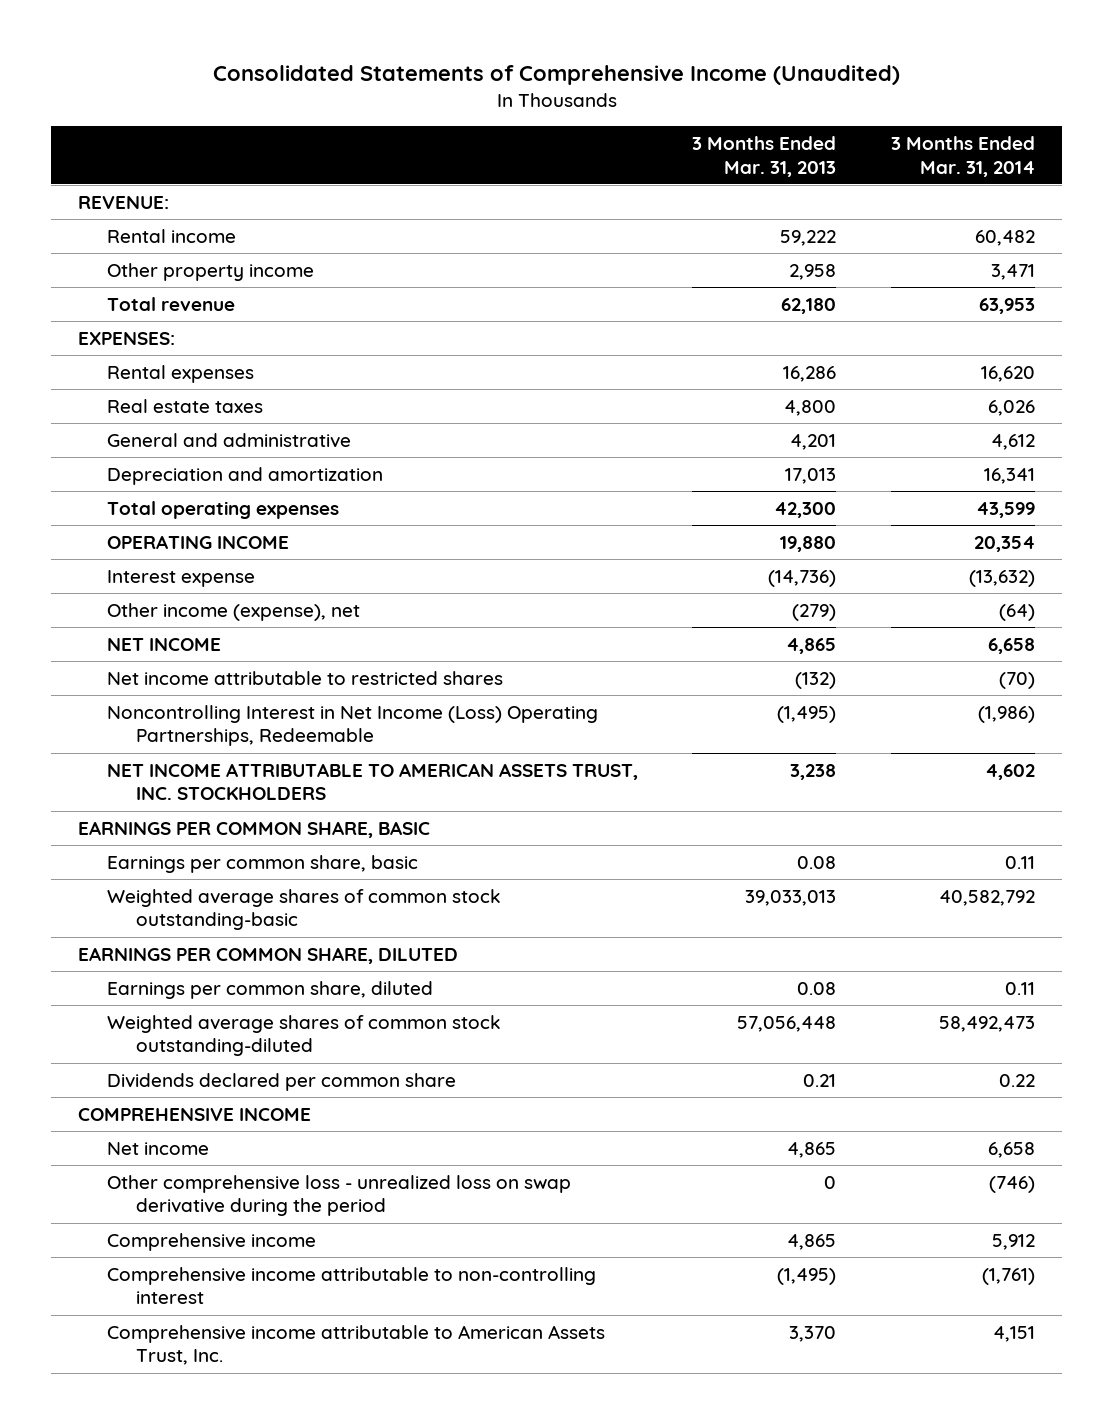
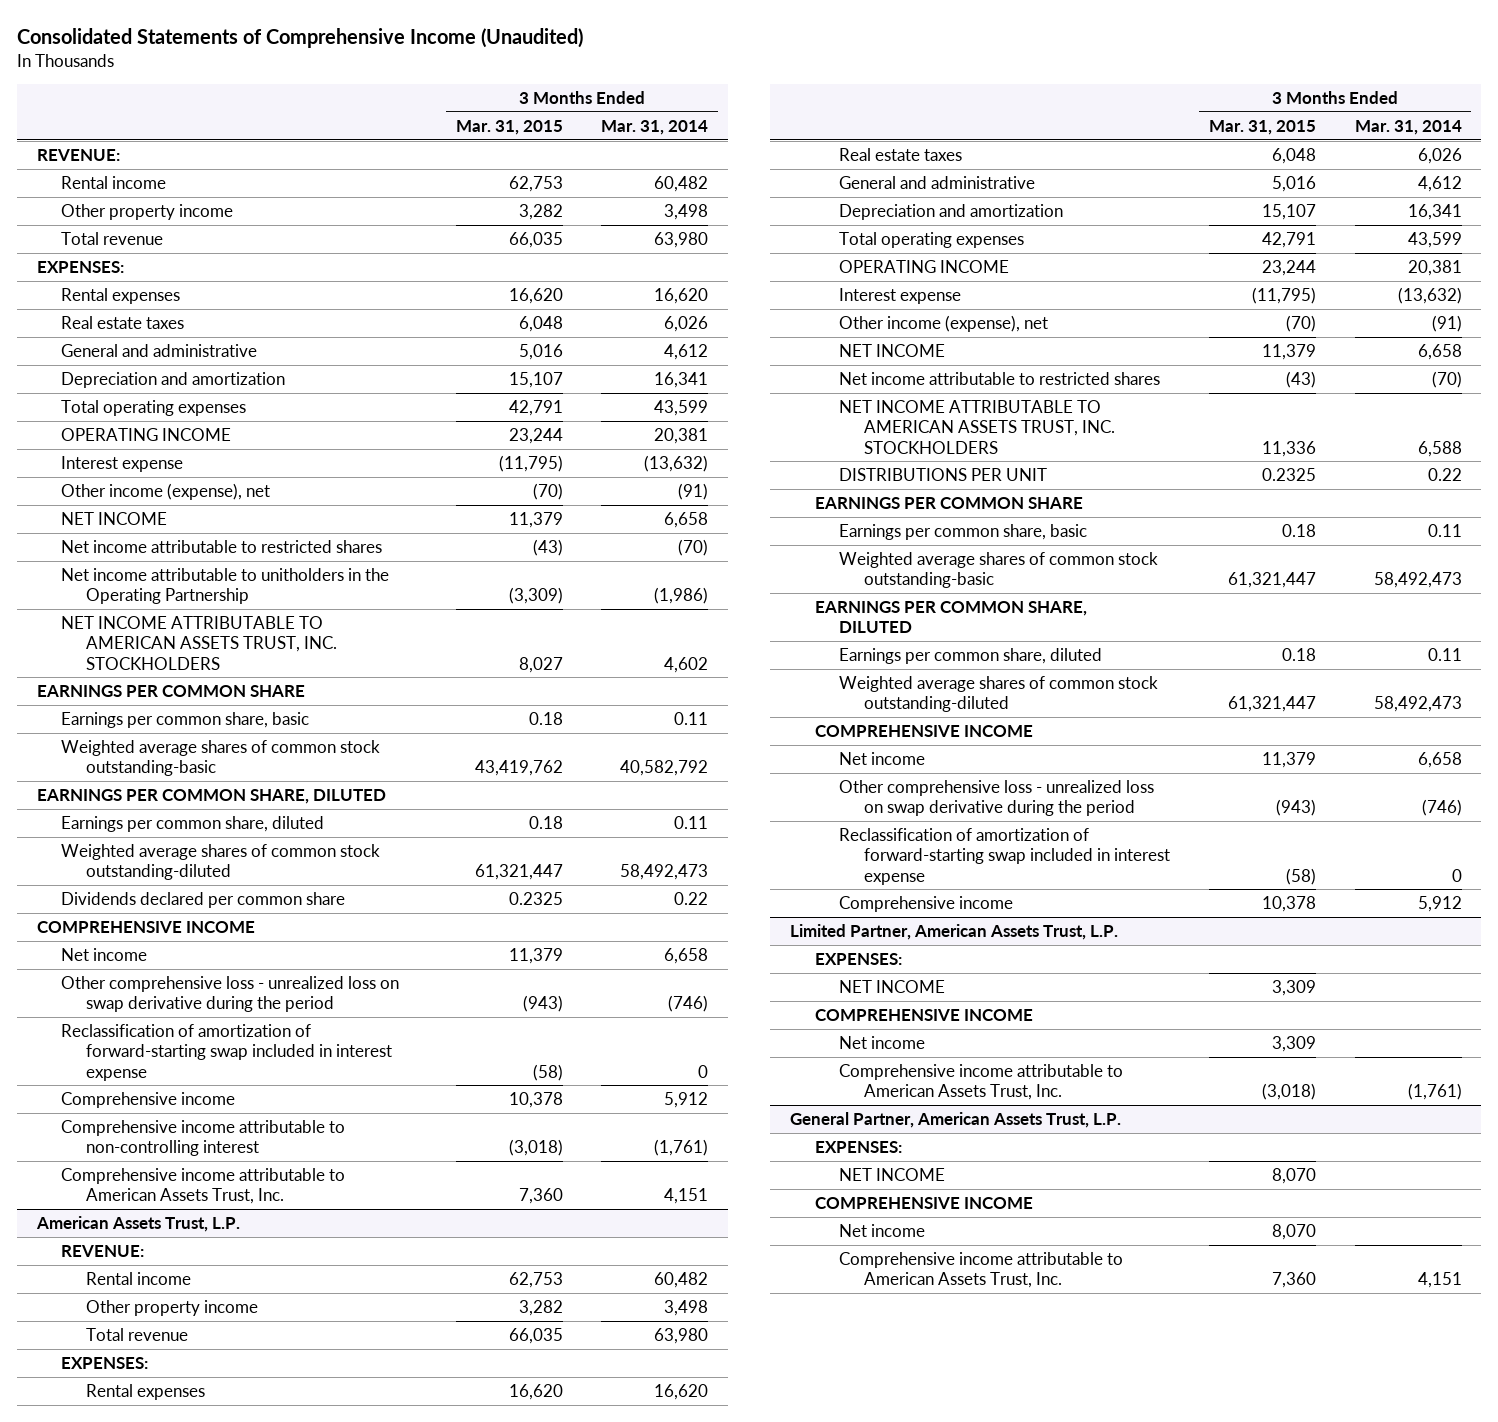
[692,136,837,177] 3 Months Ended Mar. 31, 2013 -> none
none -> [455,119,563,135] Mar. 31, 2015
[990,264,1035,281] 3,471 -> [664,204,709,221] 3,498
[978,298,1035,315] 63,953 -> [654,232,709,249] 63,980
[973,536,1035,553] 20,354 -> [654,428,709,445] 20,381
[998,604,1035,622] (64) -> [678,483,709,501] (91)
[106,705,598,747] Noncontrolling Interest in Net Income (Loss) Operating Partnerships, Redeemable -> [61,568,390,605] Net income attributable to unitholders in the Operating Partnership
[78,821,431,839] EARNINGS PER COMMON SHARE, BASIC -> [36,685,305,698] EARNINGS PER COMMON SHARE
none -> [61,1024,393,1081] Reclassification of amortization of forward-starting swap included in interest expense
none -> [35,1216,240,1233] American Assets Trust, L.P.
none -> [61,1245,145,1258] REVENUE:
none -> [86,1272,192,1286] Rental income
none -> [86,1300,259,1317] Other property income
none -> [86,1328,189,1342] Total revenue
none -> [61,1357,149,1370] EXPENSES:
none -> [86,1384,206,1401] Rental expenses
none -> [839,148,963,162] Real estate taxes
none -> [839,176,1036,190] General and administrative
none -> [839,204,1064,221] Depreciation and amortization
none -> [839,232,1025,249] Total operating expenses
none -> [839,260,1010,274] OPERATING INCOME
none -> [839,288,962,305] Interest expense
none -> [839,315,1049,333] Other income (expense), net
none -> [839,344,946,358] NET INCOME
none -> [839,372,1161,386] Net income attributable to restricted shares
none -> [839,400,1116,454] NET INCOME ATTRIBUTABLE TO AMERICAN ASSETS TRUST, INC. STOCKHOLDERS
none -> [839,468,1048,482] DISTRIBUTIONS PER UNIT
none -> [814,497,1083,510] EARNINGS PER COMMON SHARE
none -> [839,524,1088,541] Earnings per common share, basic
none -> [839,552,1159,589] Weighted average shares of common stock outstanding-basic
none -> [814,601,1087,634] EARNINGS PER COMMON SHARE, DILUTED
none -> [839,648,1103,665] Earnings per common share, diluted
none -> [839,676,1159,713] Weighted average shares of common stock outstanding-diluted
none -> [814,725,1033,738] COMPREHENSIVE INCOME
none -> [839,752,926,766] Net income
none -> [839,780,1155,817] Other comprehensive loss - unrealized loss on swap derivative during the period
none -> [839,828,1171,885] Reclassification of amortization of forward-starting swap included in interest expense
none -> [839,896,1014,913] Comprehensive income
none -> [789,924,1118,941] Limited Partner, American Assets Trust, L.P.
none -> [814,953,902,966] EXPENSES:
none -> [839,980,946,994] NET INCOME
none -> [814,1009,1033,1022] COMPREHENSIVE INCOME
none -> [839,1036,926,1050] Net income
none -> [839,1064,1124,1101] Comprehensive income attributable to American Assets Trust, Inc.
none -> [789,1112,1121,1129] General Partner, American Assets Trust, L.P.
none -> [814,1141,902,1154] EXPENSES:
none -> [839,1168,946,1182] NET INCOME
none -> [814,1197,1033,1210] COMPREHENSIVE INCOME
none -> [839,1224,926,1238] Net income
none -> [839,1252,1124,1289] Comprehensive income attributable to American Assets Trust, Inc.

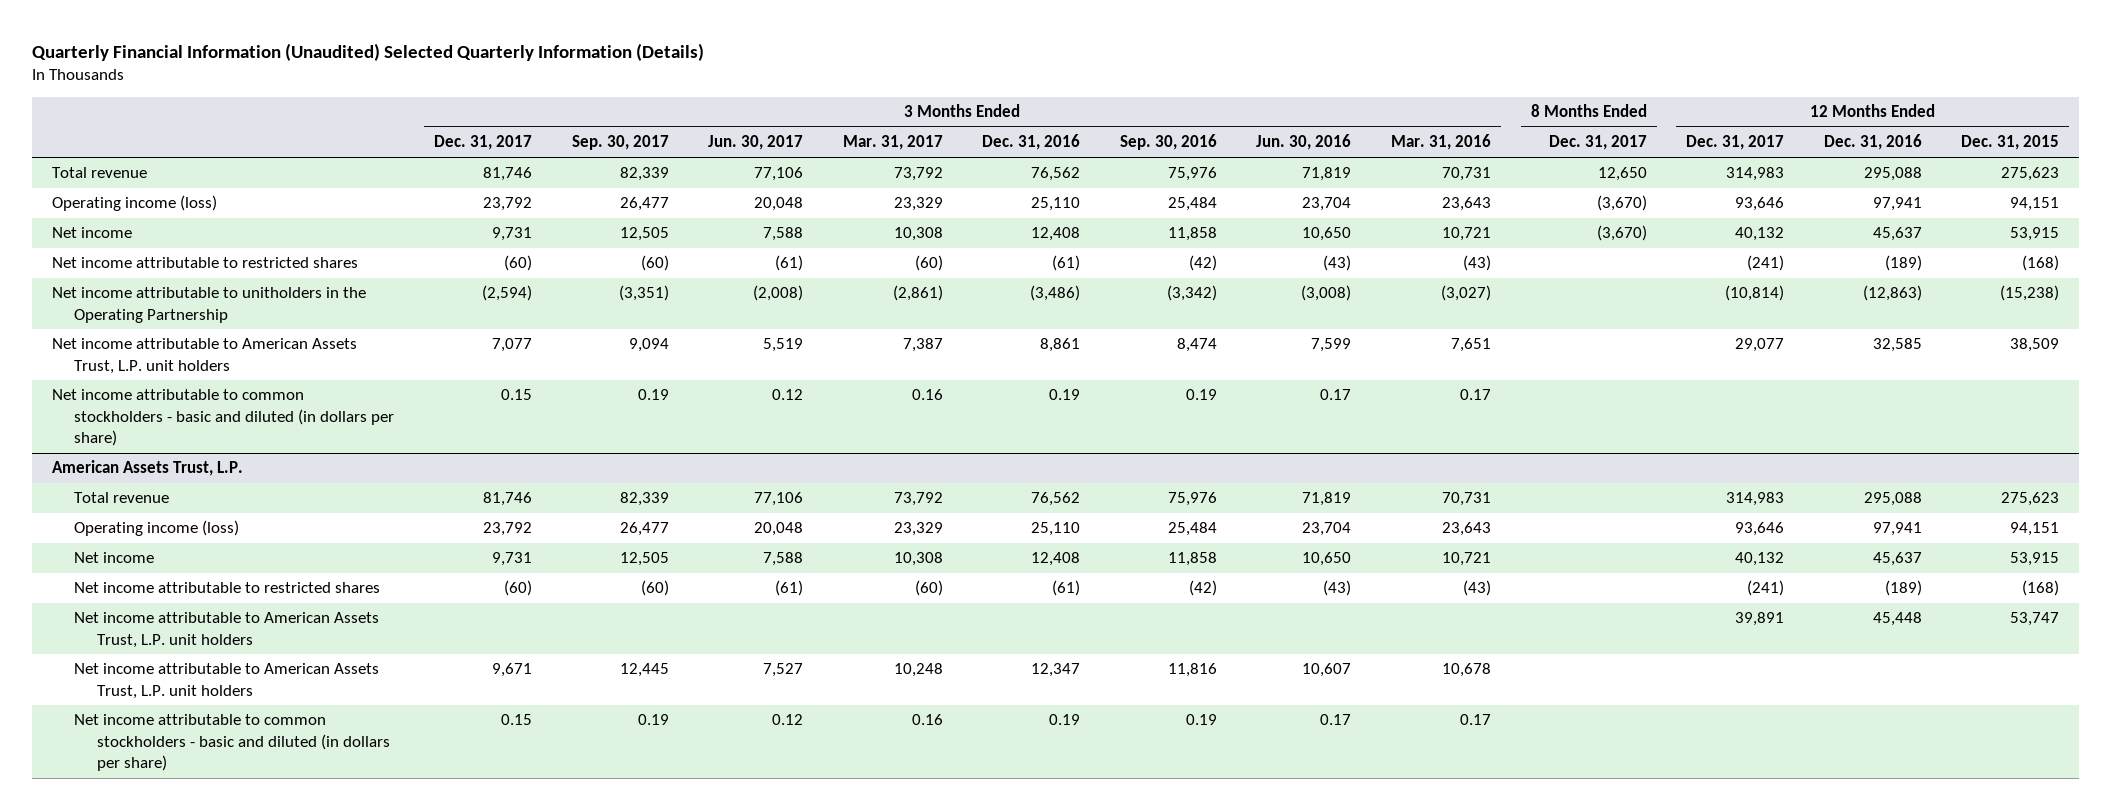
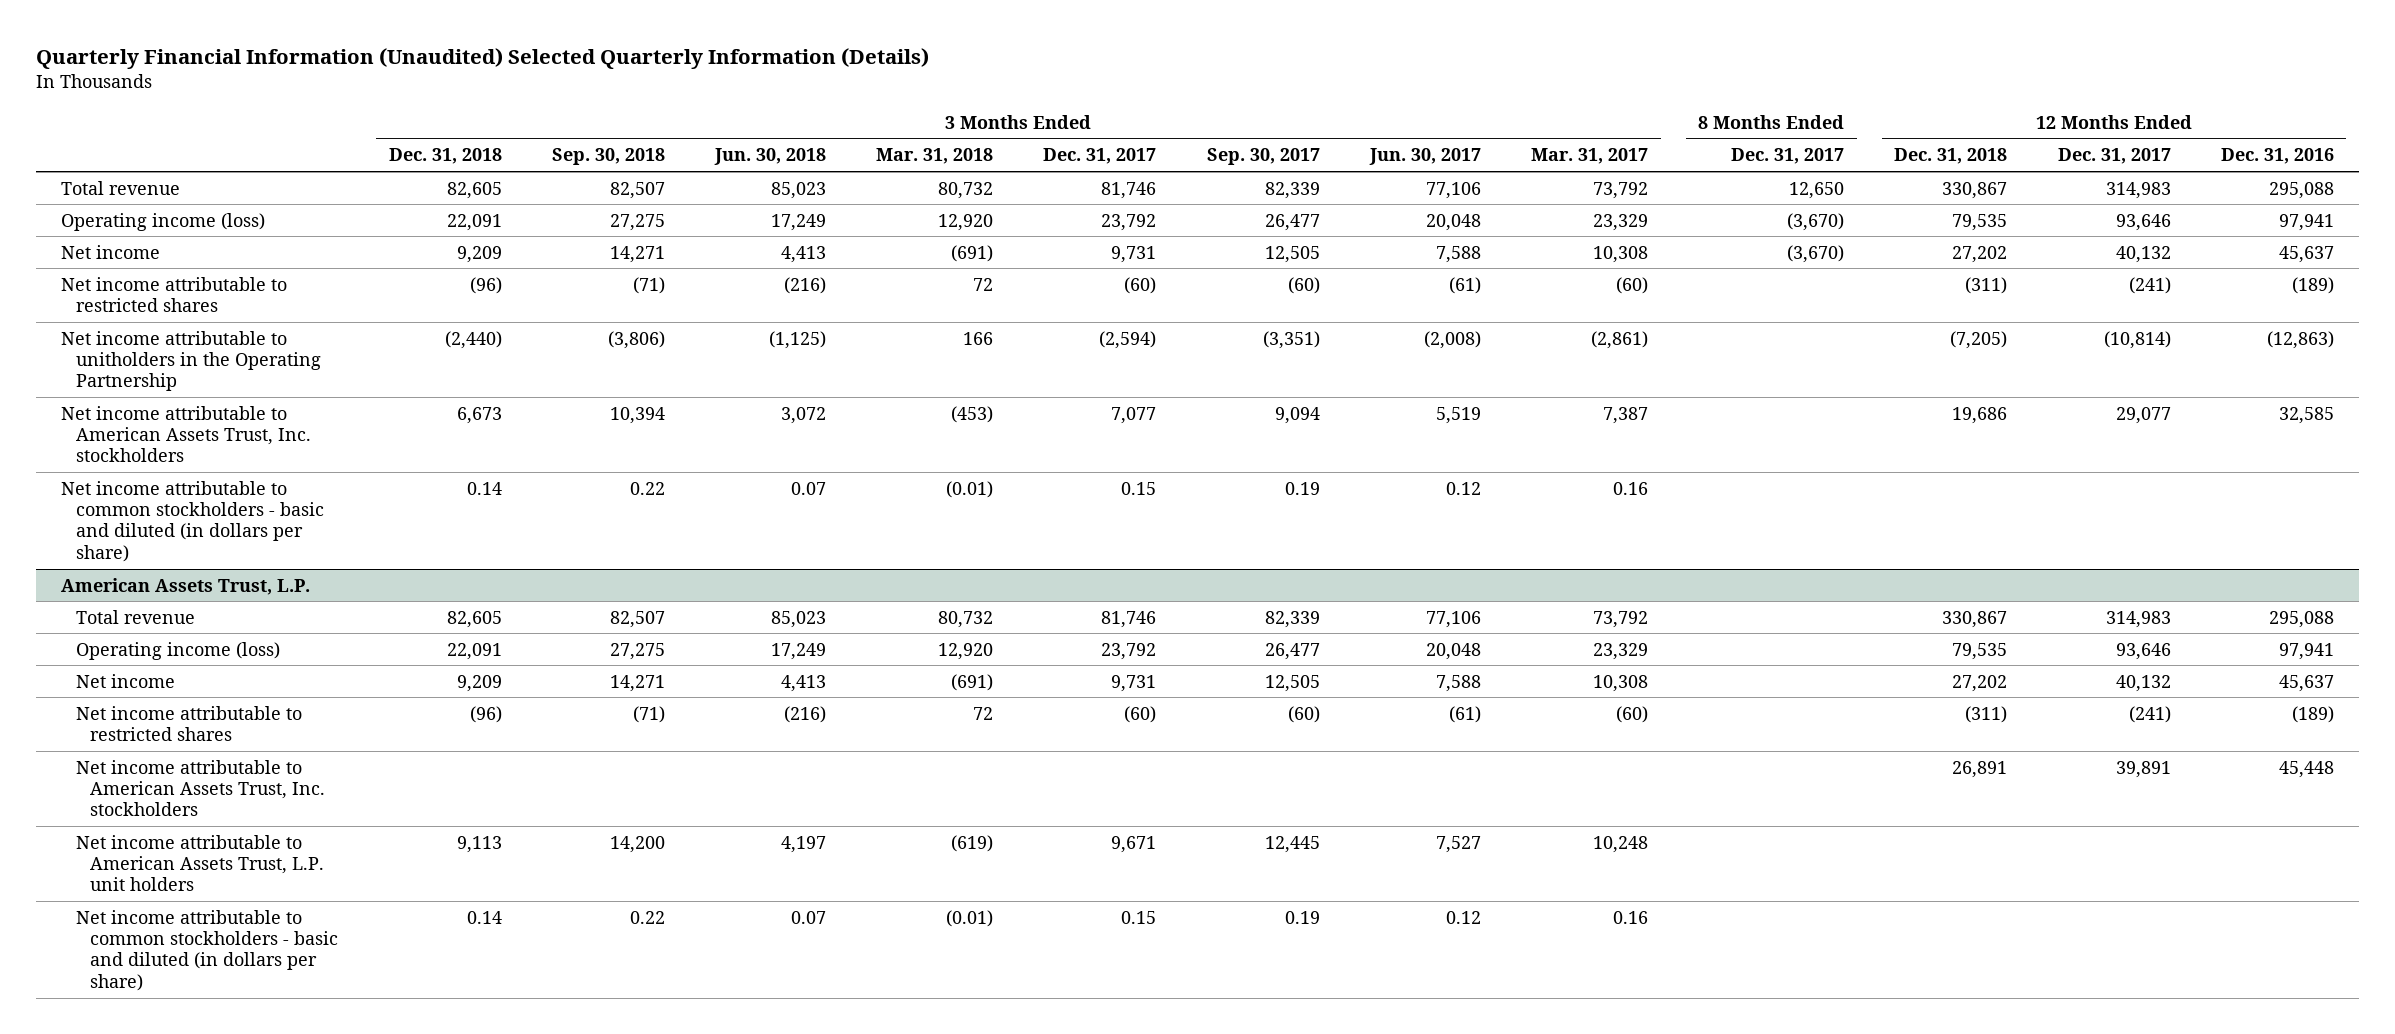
[982,134,1081,151] Dec. 31, 2016 -> none
[1119,134,1217,151] Sep. 30, 2016 -> none
[1256,134,1352,151] Jun. 30, 2016 -> none
[1391,134,1492,151] Mar. 31, 2016 -> none
[1961,135,2060,151] Dec. 31, 2015 -> none
none -> [388,148,502,165] Dec. 31, 2018
none -> [551,148,665,166] Sep. 30, 2018
none -> [713,148,826,166] Jun. 30, 2018
none -> [876,148,994,165] Mar. 31, 2018
none -> [1894,148,2008,165] Dec. 31, 2018
[51,338,357,374] Net income attributable to American Assets Trust, L.P. unit holders -> [61,405,311,463] Net income attributable to American Assets Trust, Inc. stockholders
[74,612,380,648] Net income attributable to American Assets Trust, L.P. unit holders -> [75,759,326,817] Net income attributable to American Assets Trust, Inc. stockholders

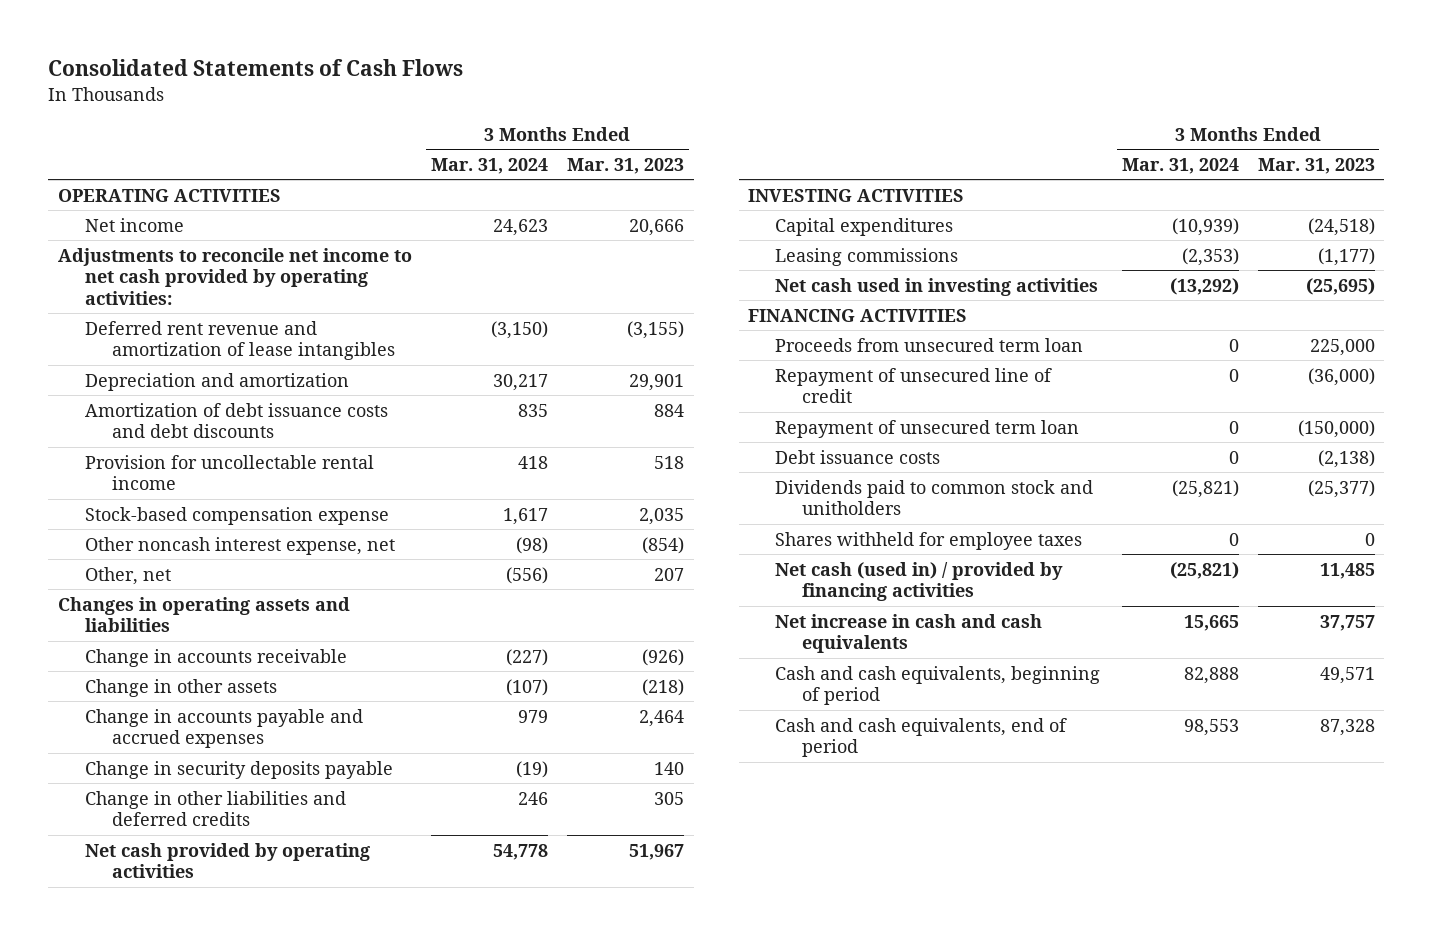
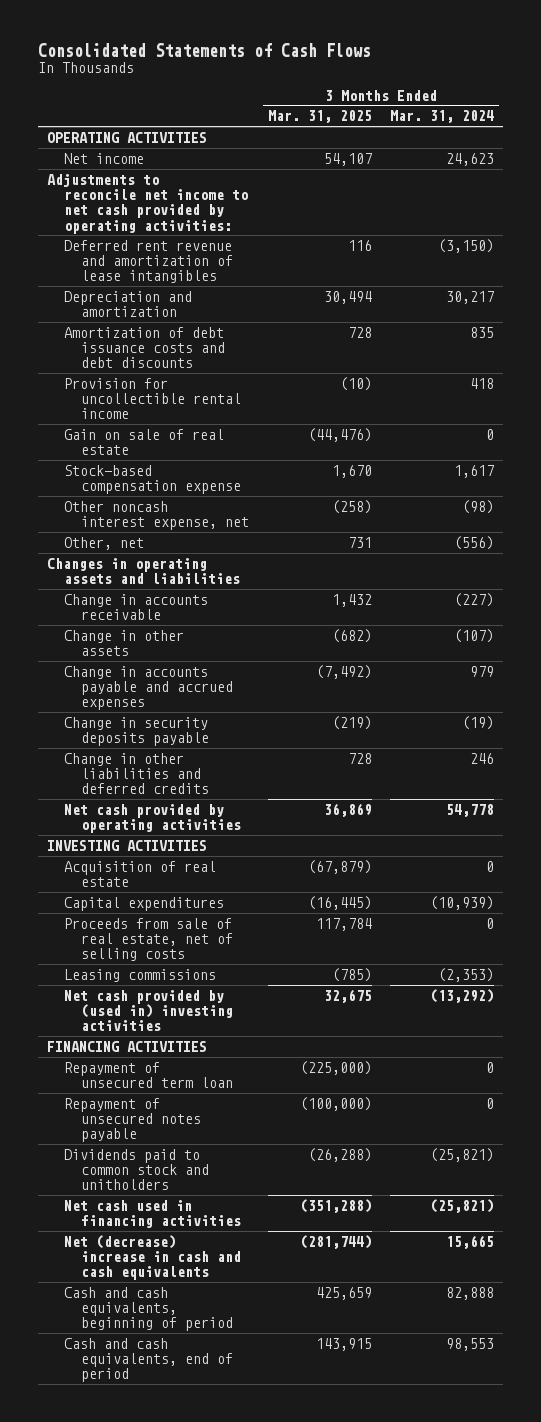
[566,157,684,174] Mar. 31, 2023 -> none
none -> [267,110,372,124] Mar. 31, 2025
[84,454,374,491] Provision for uncollectable rental income -> [64,377,241,420] Provision for uncollectible rental income
none -> [64,428,225,456] Gain on sale of real estate
none -> [64,860,217,888] Acquisition of real estate
none -> [64,917,233,962] Proceeds from sale of real estate, net of selling costs
[775,277,1099,296] Net cash used in investing activities -> [64,989,233,1032] Net cash provided by (used in) investing activities
[775,337,1084,352] Proceeds from unsecured term loan -> none
[775,367,1053,404] Repayment of unsecured line of credit -> none
[775,449,941,464] Debt issuance costs -> none
none -> [64,1097,201,1143] Repayment of unsecured notes payable
[775,531,1083,550] Shares withheld for employee taxes -> none
[775,561,1064,602] Net cash (used in) / provided by financing activities -> [64,1199,241,1229] Net cash used in financing activities
[775,613,1043,654] Net increase in cash and cash equivalents -> [64,1234,241,1281] Net (decrease) increase in cash and cash equivalents

